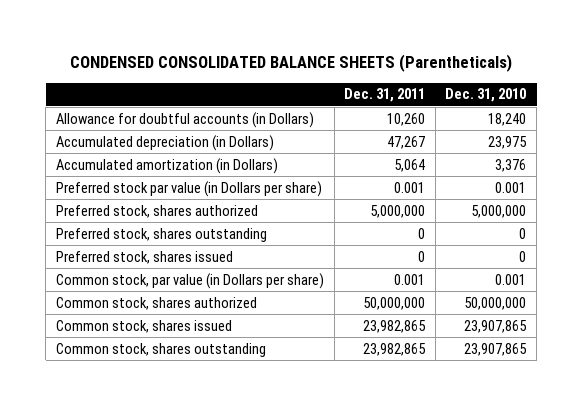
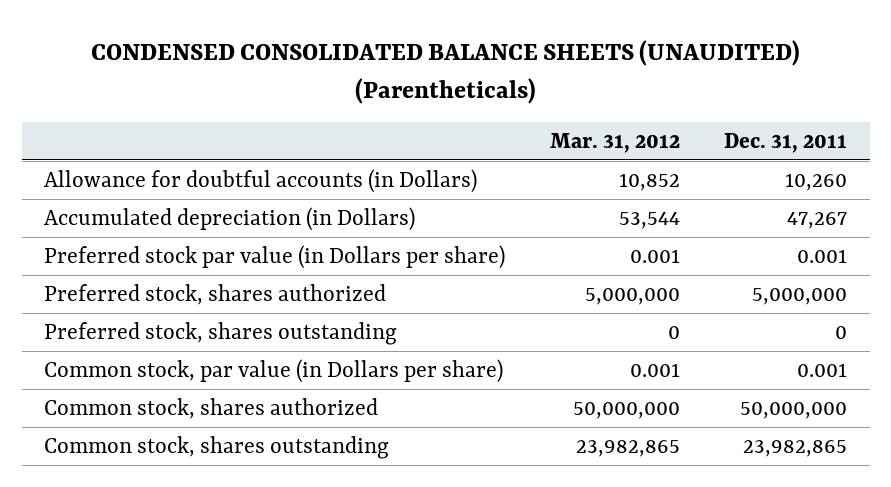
[70,54,513,73] CONDENSED CONSOLIDATED BALANCE SHEETS (Parentheticals) -> [90,39,800,104] CONDENSED CONSOLIDATED BALANCE SHEETS (UNAUDITED) (Parentheticals)
[445,88,527,103] Dec. 31, 2010 -> none
none -> [549,132,680,153] Mar. 31, 2012
[55,157,278,174] Accumulated amortization (in Dollars) -> none
[55,250,233,264] Preferred stock, shares issued -> none
[55,319,232,333] Common stock, shares issued -> none

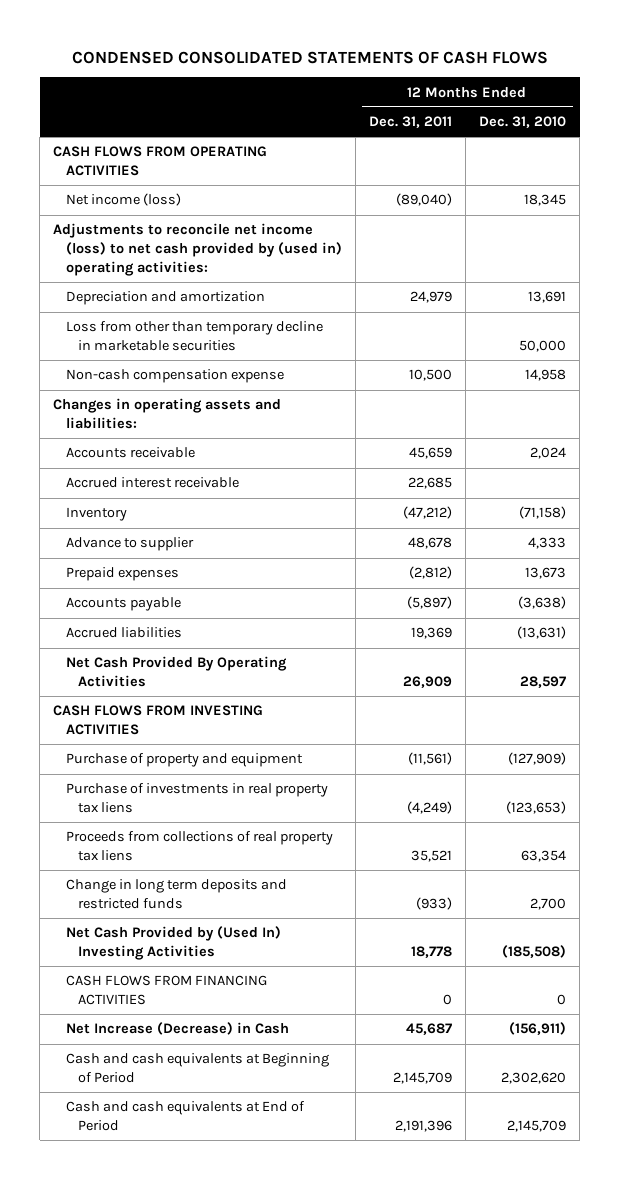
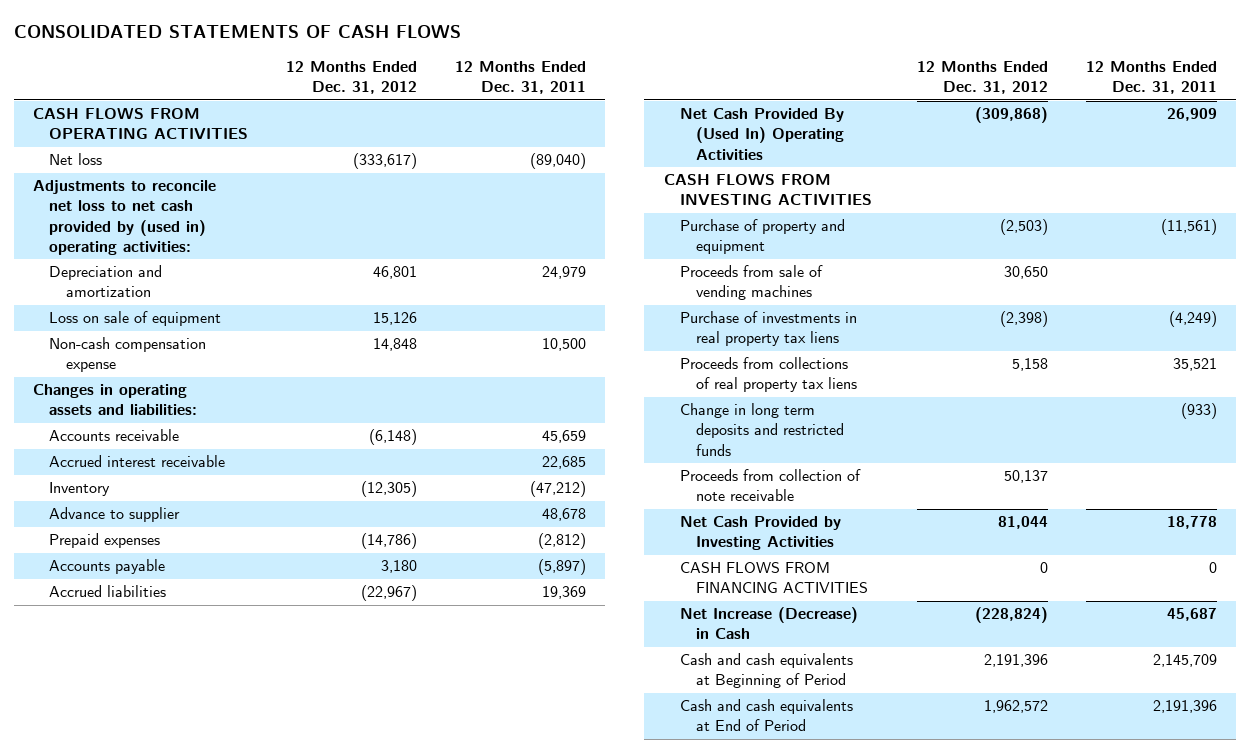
[71,50,548,64] CONDENSED CONSOLIDATED STATEMENTS OF CASH FLOWS -> [13,25,461,39] CONSOLIDATED STATEMENTS OF CASH FLOWS
[479,116,567,129] Dec. 31, 2010 -> none
none -> [286,60,418,95] 12 Months Ended Dec. 31, 2012
[65,193,181,207] Net income (loss) -> [49,153,103,166] Net loss
[53,223,342,277] Adjustments to reconcile net income (loss) to net cash provided by (used in) operating activities: -> [32,180,216,255] Adjustments to reconcile net loss to net cash provided by (used in) operating activities:
[65,321,323,352] Loss from other than temporary decline in marketable securities -> none
none -> [49,311,222,327] Loss on sale of equipment
[65,656,287,688] Net Cash Provided By Operating Activities -> [679,108,845,160] Net Cash Provided By (Used In) Operating Activities
none -> [679,265,823,301] Proceeds from sale of vending machines
none -> [679,469,861,502] Proceeds from collection of note receivable
[65,926,281,961] Net Cash Provided by (Used In) Investing Activities -> [679,516,841,551] Net Cash Provided by Investing Activities

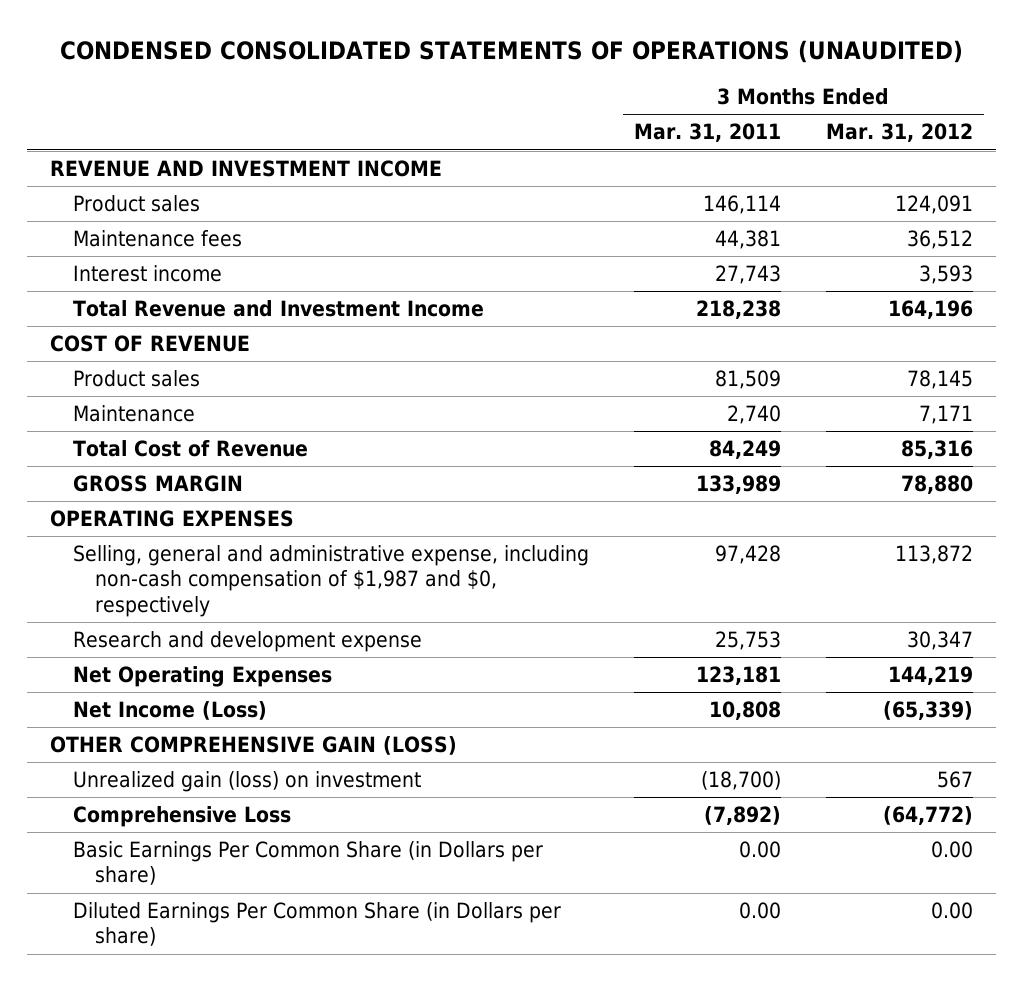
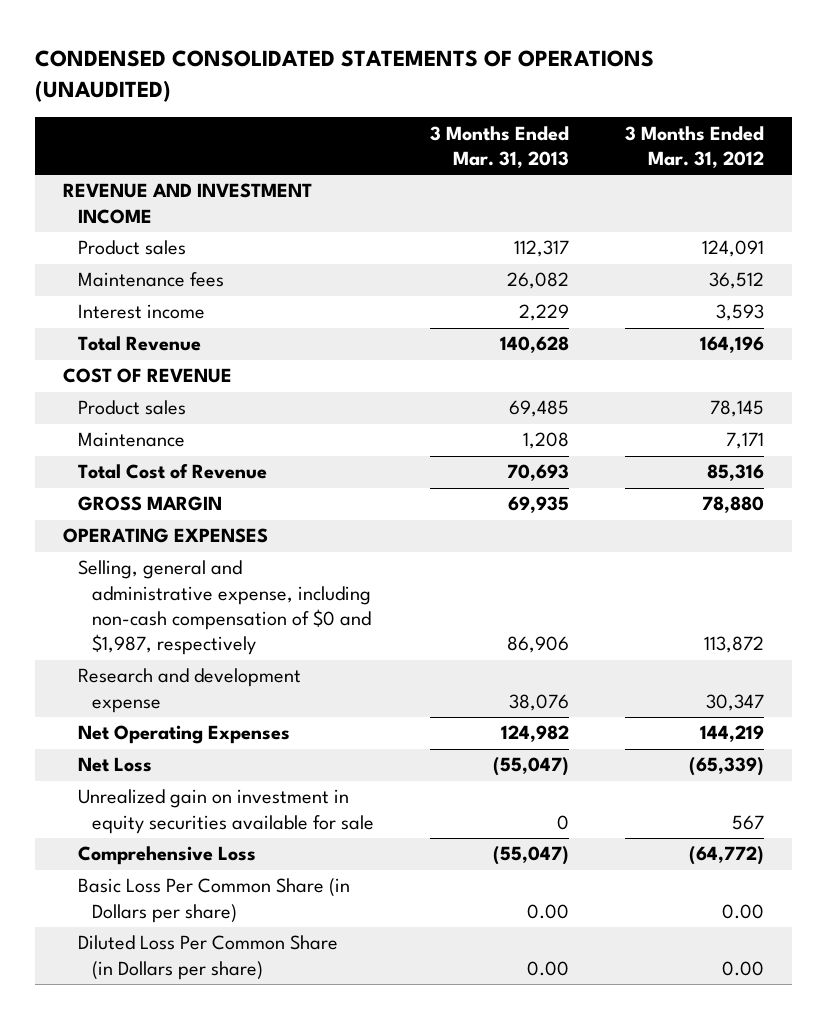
[633,123,781,143] Mar. 31, 2011 -> none
none -> [430,125,570,168] 3 Months Ended Mar. 31, 2013
[72,300,484,318] Total Revenue and Investment Income -> [77,336,201,352] Total Revenue
[72,545,589,617] Selling, general and administrative expense, including non-cash compensation of $1,987 and $0, respectively -> [77,560,372,656] Selling, general and administrative expense, including non-cash compensation of $0 and $1,987, respectively
[49,736,457,756] OTHER COMPREHENSIVE GAIN (LOSS) -> none
[72,701,267,721] Net Income (Loss) -> [77,757,152,773] Net Loss
[72,771,421,793] Unrealized gain (loss) on investment -> [77,789,375,834] Unrealized gain on investment in equity securities available for sale
[72,841,543,886] Basic Earnings Per Common Share (in Dollars per share) -> [77,878,350,923] Basic Loss Per Common Share (in Dollars per share)
[72,902,561,947] Diluted Earnings Per Common Share (in Dollars per share) -> [77,935,338,980] Diluted Loss Per Common Share (in Dollars per share)

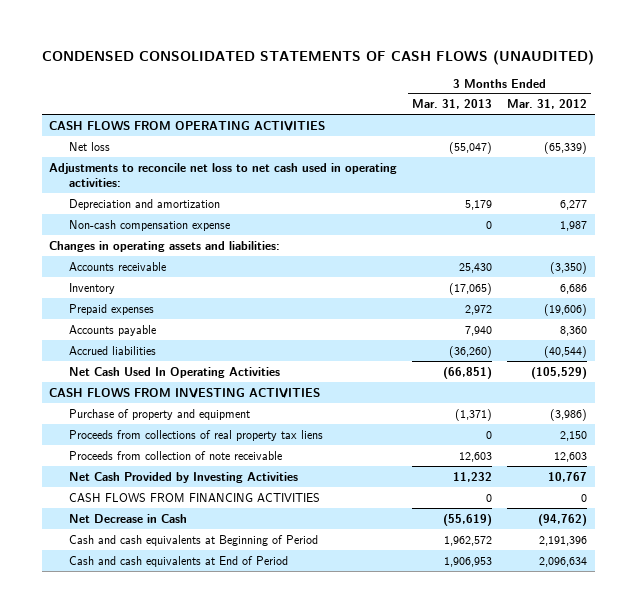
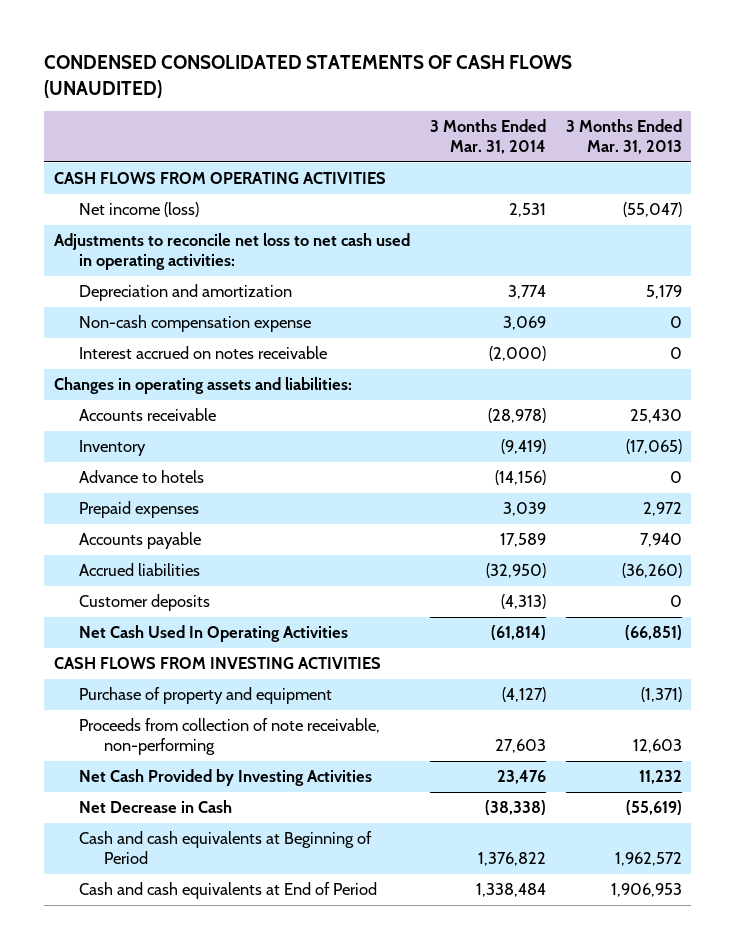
[507,99,588,110] Mar. 31, 2012 -> none
none -> [429,119,546,155] 3 Months Ended Mar. 31, 2014
[68,141,110,151] Net loss -> [79,201,200,217] Net income (loss)
none -> [79,345,328,359] Interest accrued on notes receivable
none -> [79,469,205,483] Advance to hotels
none -> [79,593,211,611] Customer deposits
[68,429,323,441] Proceeds from collections of real property tax liens -> none
[68,450,282,460] Proceeds from collection of note receivable -> [79,717,381,756] Proceeds from collection of note receivable, non-performing
[68,492,320,503] CASH FLOWS FROM FINANCING ACTIVITIES -> none

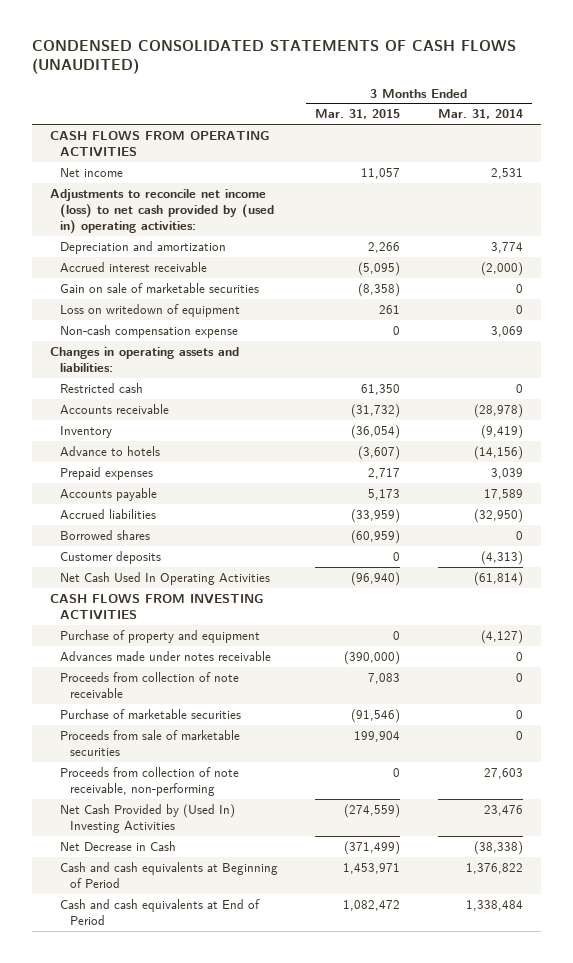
[565,119,682,155] 3 Months Ended Mar. 31, 2013 -> none
none -> [315,109,401,120] Mar. 31, 2015
[79,201,200,217] Net income (loss) -> [60,167,124,177] Net income
[53,232,410,271] Adjustments to reconcile net loss to net cash used in operating activities: -> [50,188,275,234] Adjustments to reconcile net income (loss) to net cash provided by (used in) operating activities:
none -> [60,261,208,272] Accrued interest receivable
none -> [60,282,260,293] Gain on sale of marketable securities
none -> [60,303,241,317] Loss on writedown of equipment
[79,345,328,359] Interest accrued on notes receivable -> none
none -> [60,382,144,393] Restricted cash
none -> [60,529,151,540] Borrowed shares
none -> [60,650,272,661] Advances made under notes receivable
none -> [60,671,240,698] Proceeds from collection of note receivable
none -> [60,708,242,719] Purchase of marketable securities
none -> [60,729,241,756] Proceeds from sale of marketable securities
[79,768,373,786] Net Cash Provided by Investing Activities -> [60,803,236,833] Net Cash Provided by (Used In) Investing Activities

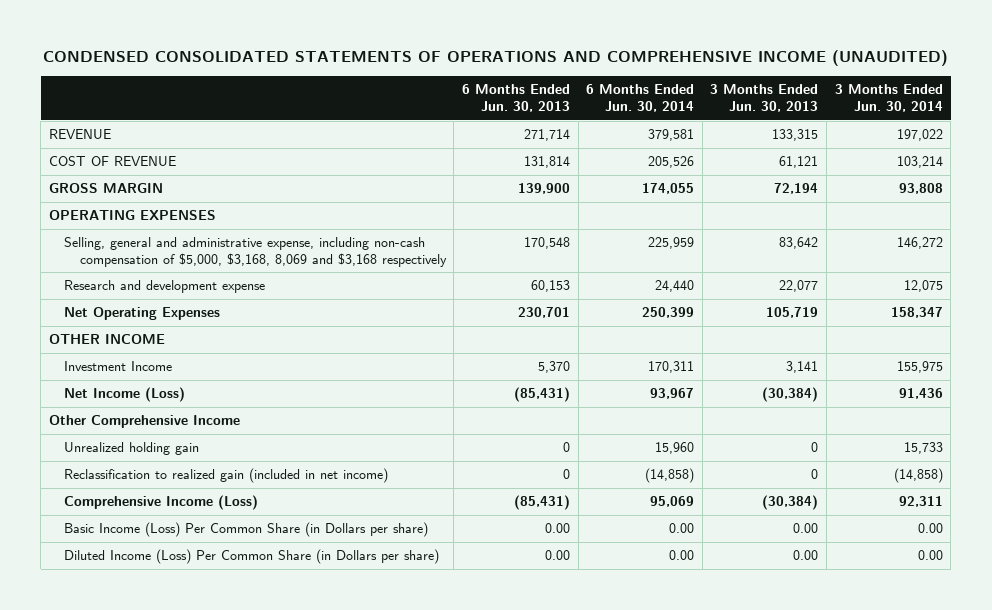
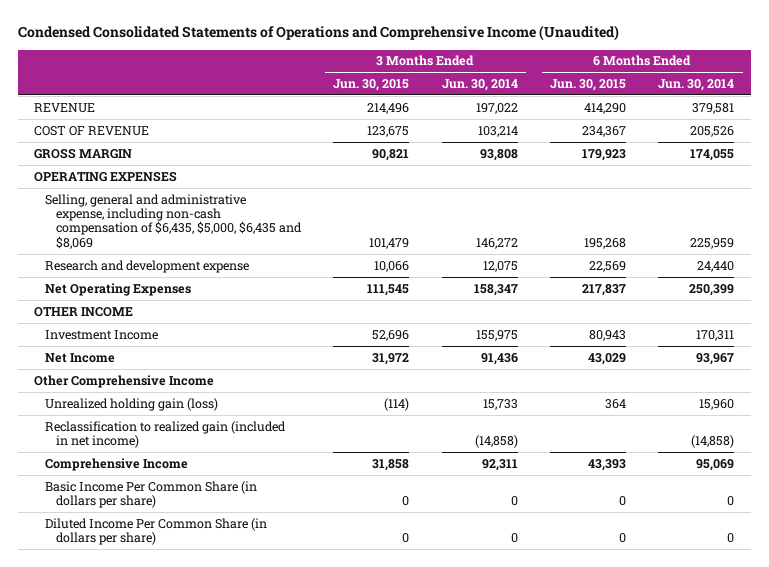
[42,50,948,67] CONDENSED CONSOLIDATED STATEMENTS OF OPERATIONS AND COMPREHENSIVE INCOME (UNAUDITED) -> [18,25,620,42] Condensed Consolidated Statements of Operations and Comprehensive Income (Unaudited)
[462,84,571,113] 6 Months Ended Jun. 30, 2013 -> none
[710,84,819,113] 3 Months Ended Jun. 30, 2013 -> none
none -> [333,79,410,92] Jun. 30, 2015
none -> [549,79,626,92] Jun. 30, 2015
[64,237,447,267] Selling, general and administrative expense, including non-cash compensation of $5,000, $3,168, 8,069 and $3,168 respectively -> [45,193,302,249] Selling, general and administrative expense, including non-cash compensation of $6,435, $5,000, $6,435 and $8,069
[64,387,186,403] Net Income (Loss) -> [45,352,116,363] Net Income
[64,442,200,456] Unrealized holding gain -> [45,397,219,411] Unrealized holding gain (loss)
[64,495,259,511] Comprehensive Income (Loss) -> [45,457,189,471] Comprehensive Income
[64,522,429,538] Basic Income (Loss) Per Common Share (in Dollars per share) -> [45,480,258,509] Basic Income Per Common Share (in dollars per share)
[669,523,695,534] 0.00 -> [727,496,735,507] 0
[917,523,943,534] 0.00 -> [510,496,518,507] 0
[64,549,440,565] Diluted Income (Loss) Per Common Share (in Dollars per share) -> [45,517,268,546] Diluted Income Per Common Share (in dollars per share)
[669,550,695,561] 0.00 -> [727,533,735,544] 0
[917,550,943,561] 0.00 -> [510,533,518,544] 0

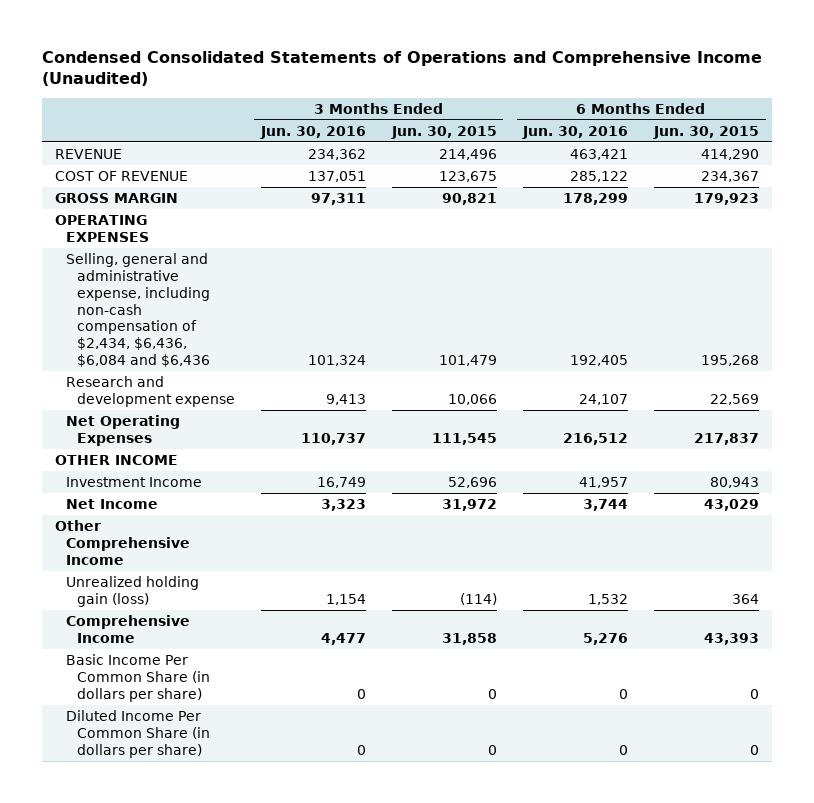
[441,79,518,92] Jun. 30, 2014 -> none
[658,79,735,92] Jun. 30, 2014 -> none
none -> [259,125,366,139] Jun. 30, 2016
none -> [522,125,629,139] Jun. 30, 2016
[45,193,302,249] Selling, general and administrative expense, including non-cash compensation of $6,435, $5,000, $6,435 and $8,069 -> [65,252,210,368] Selling, general and administrative expense, including non-cash compensation of $2,434, $6,436, $6,084 and $6,436
[45,420,287,449] Reclassification to realized gain (included in net income) -> none

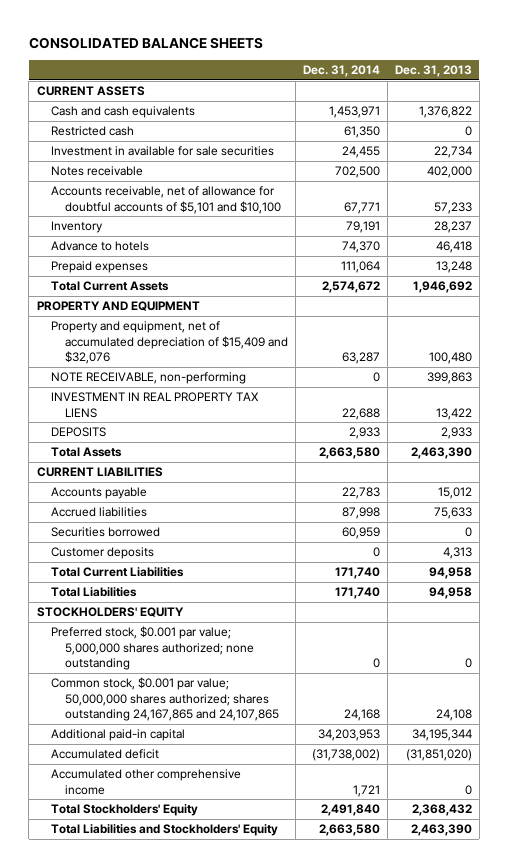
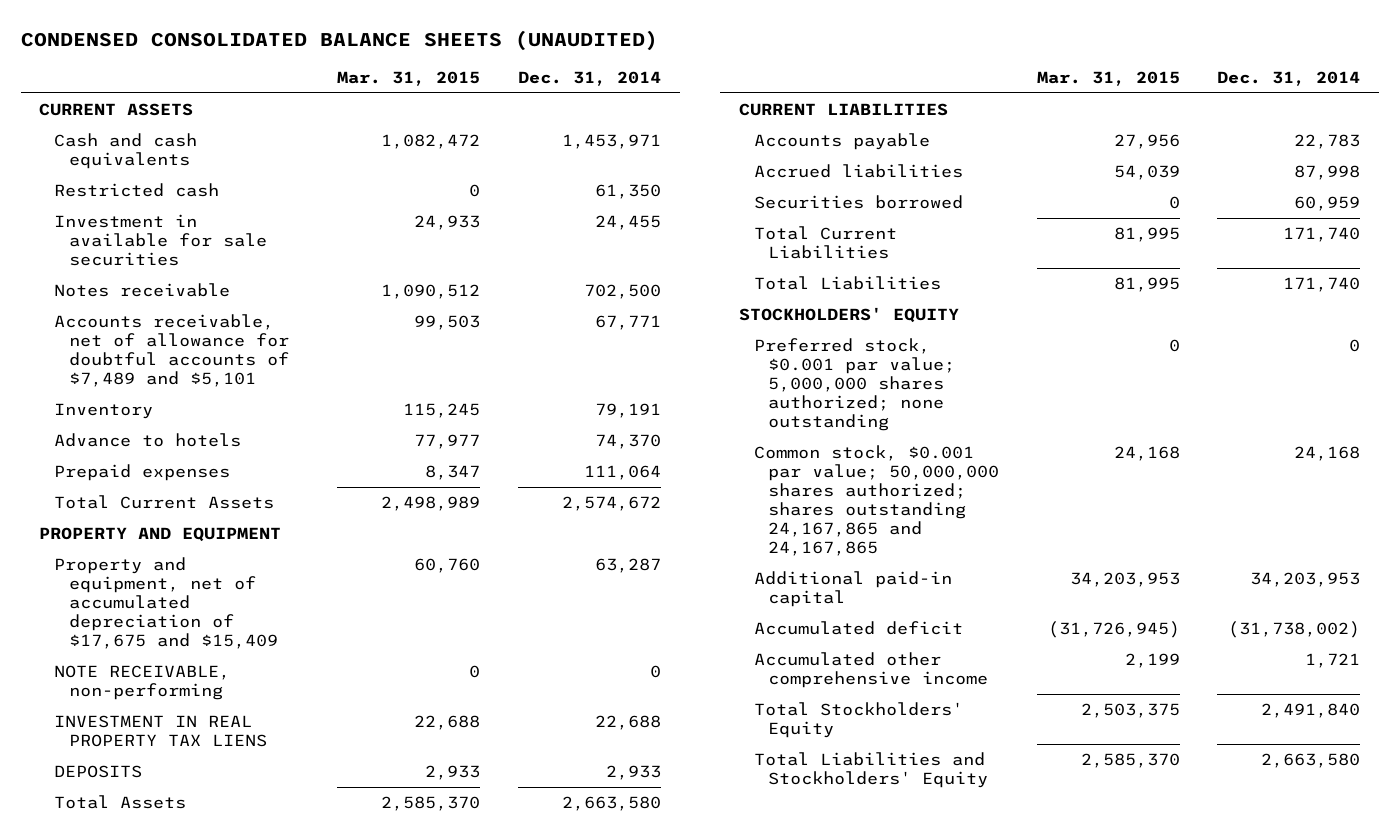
[28,36,263,49] CONSOLIDATED BALANCE SHEETS -> [20,29,658,51] CONDENSED CONSOLIDATED BALANCE SHEETS (UNAUDITED)
[394,64,472,77] Dec. 31, 2013 -> none
none -> [337,70,481,86] Mar. 31, 2015
[50,186,281,214] Accounts receivable, net of allowance for doubtful accounts of $5,101 and $10,100 -> [54,314,289,388] Accounts receivable, net of allowance for doubtful accounts of $7,489 and $5,101
[50,321,288,365] Property and equipment, net of accumulated depreciation of $15,409 and $32,076 -> [54,557,278,650] Property and equipment, net of accumulated depreciation of $17,675 and $15,409
[50,547,154,560] Customer deposits -> none
[50,677,279,722] Common stock, $0.001 par value; 50,000,000 shares authorized; shares outstanding 24,167,865 and 24,107,865 -> [753,445,1000,557] Common stock, $0.001 par value; 50,000,000 shares authorized; shares outstanding 24,167,865 and 24,167,865

